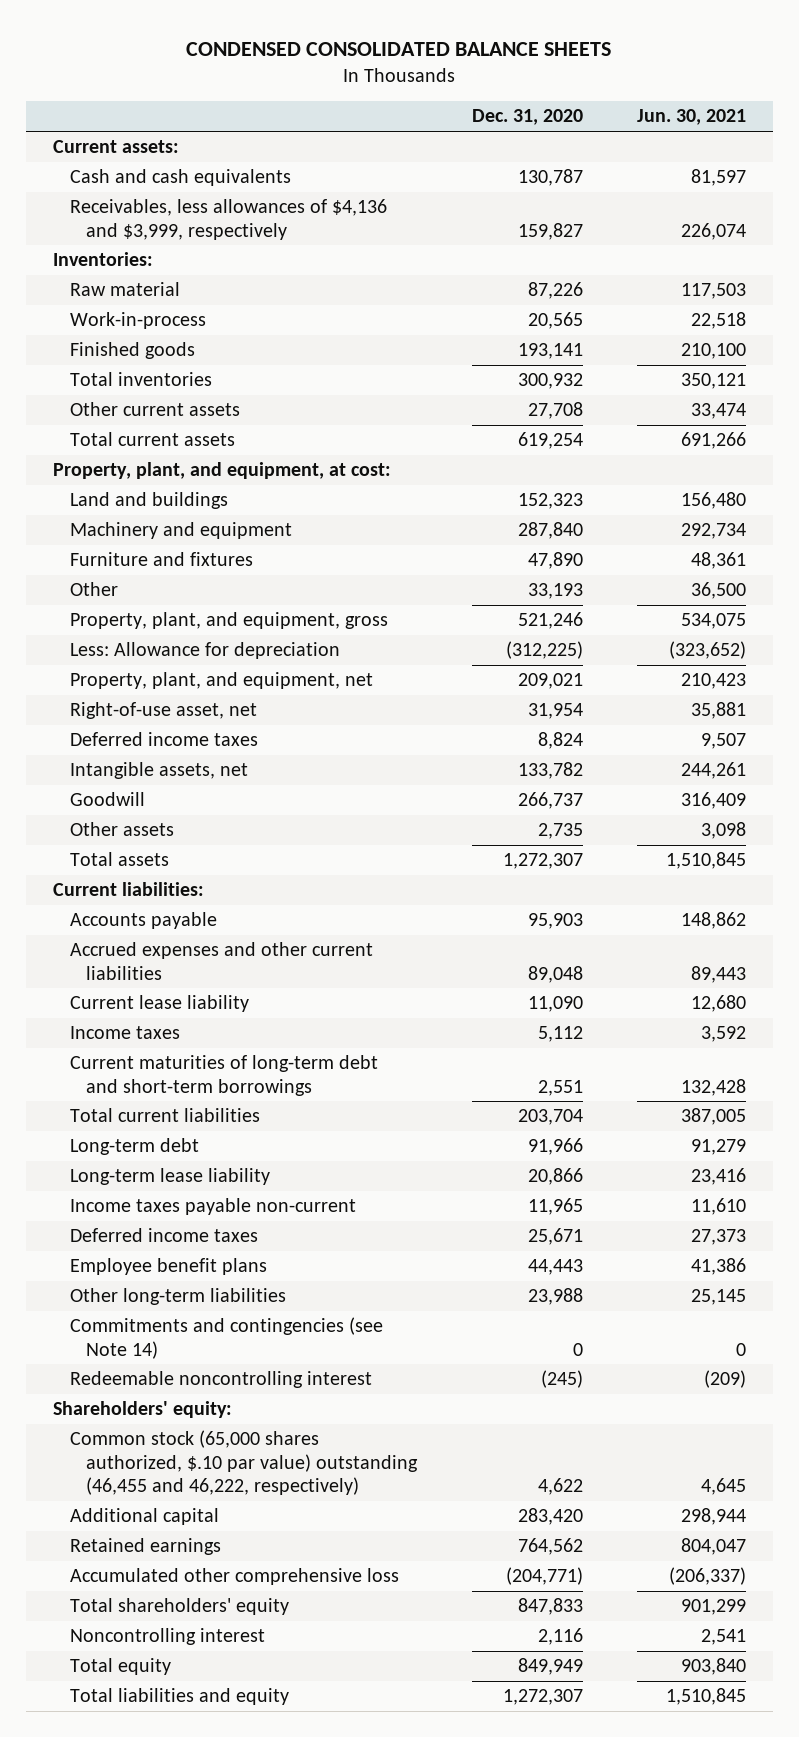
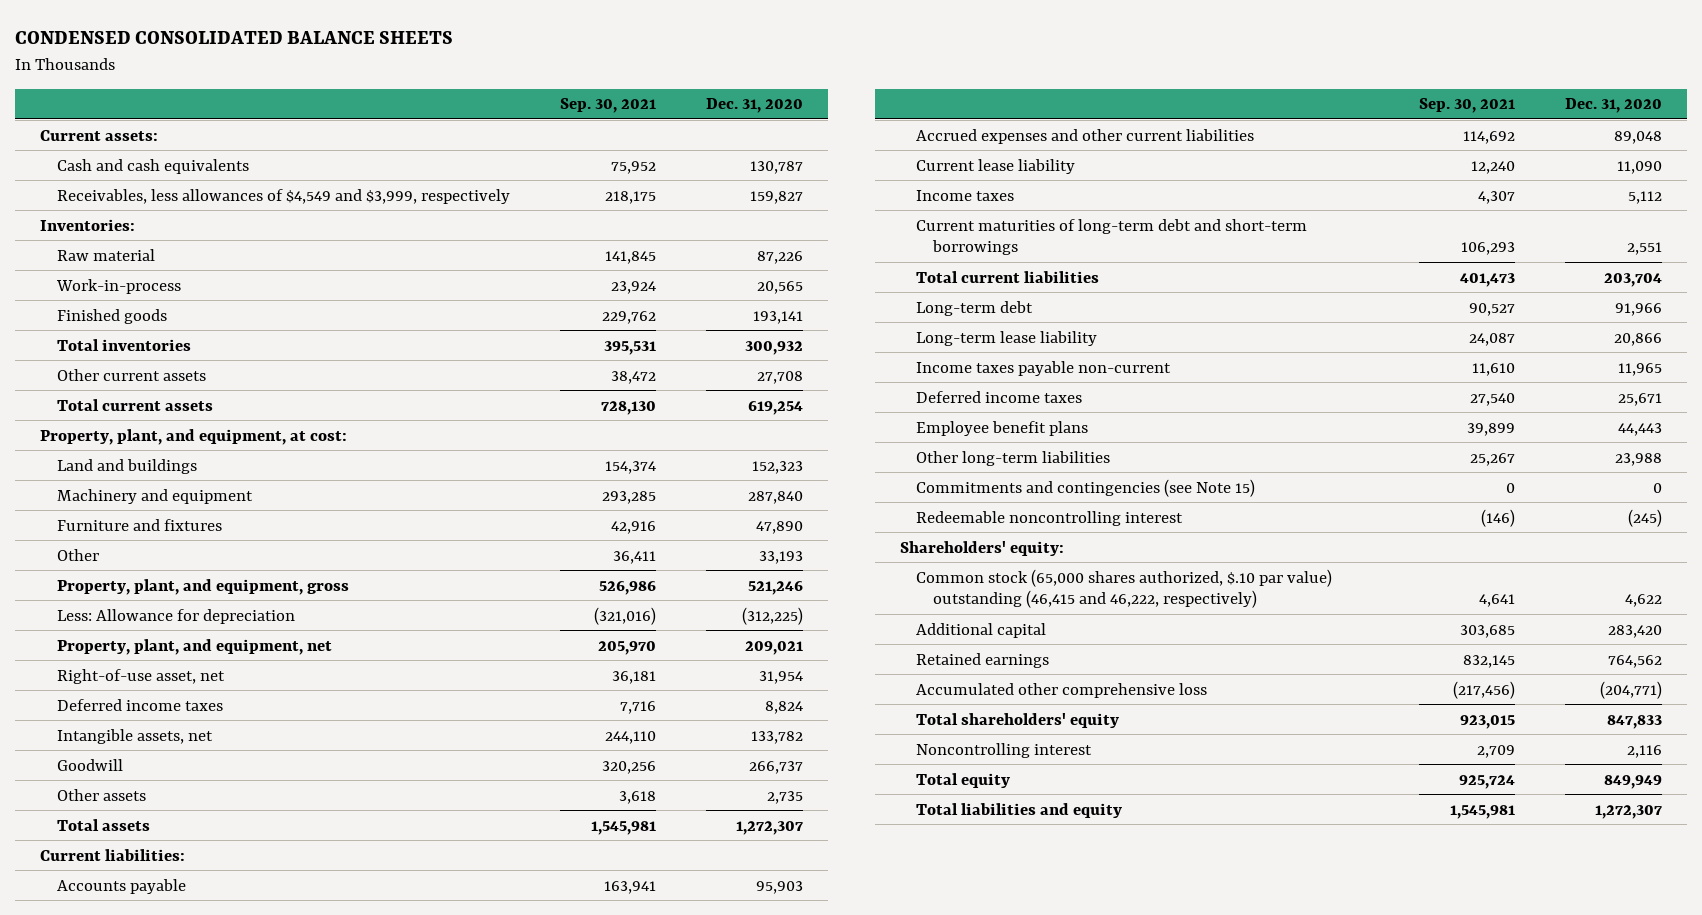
[636,109,746,126] Jun. 30, 2021 -> none
none -> [559,98,656,114] Sep. 30, 2021
[69,199,387,240] Receivables, less allowances of $4,136 and $3,999, respectively -> [56,188,510,204] Receivables, less allowances of $4,549 and $3,999, respectively
[69,1317,383,1359] Commitments and contingencies (see Note 14) -> [916,478,1256,497] Commitments and contingencies (see Note 15)
[69,1430,419,1496] Common stock (65,000 shares authorized, $.10 par value) outstanding (46,455 and 46,222, respectively) -> [916,568,1333,609] Common stock (65,000 shares authorized, $.10 par value) outstanding (46,415 and 46,222, respectively)

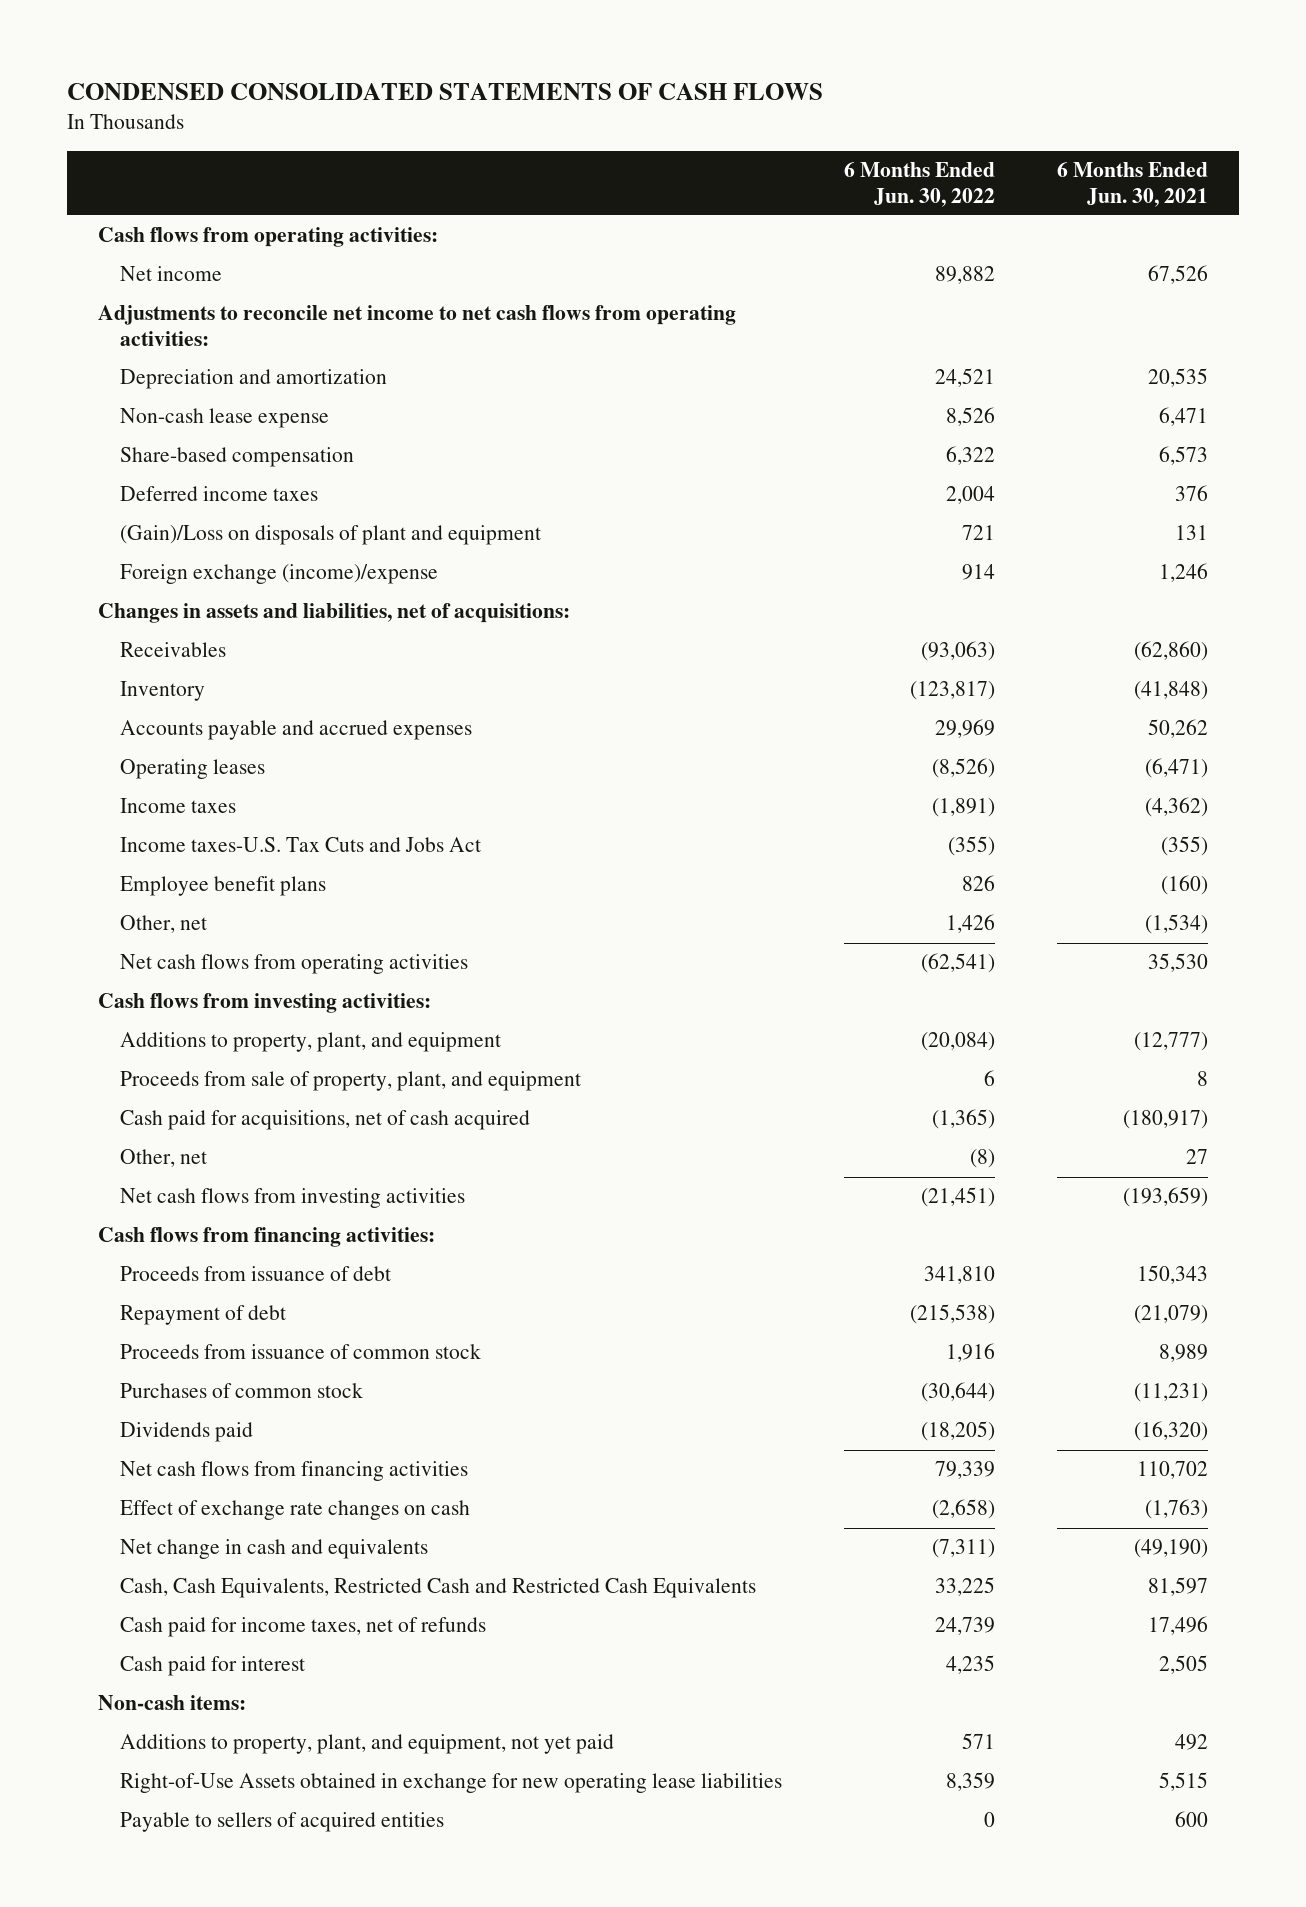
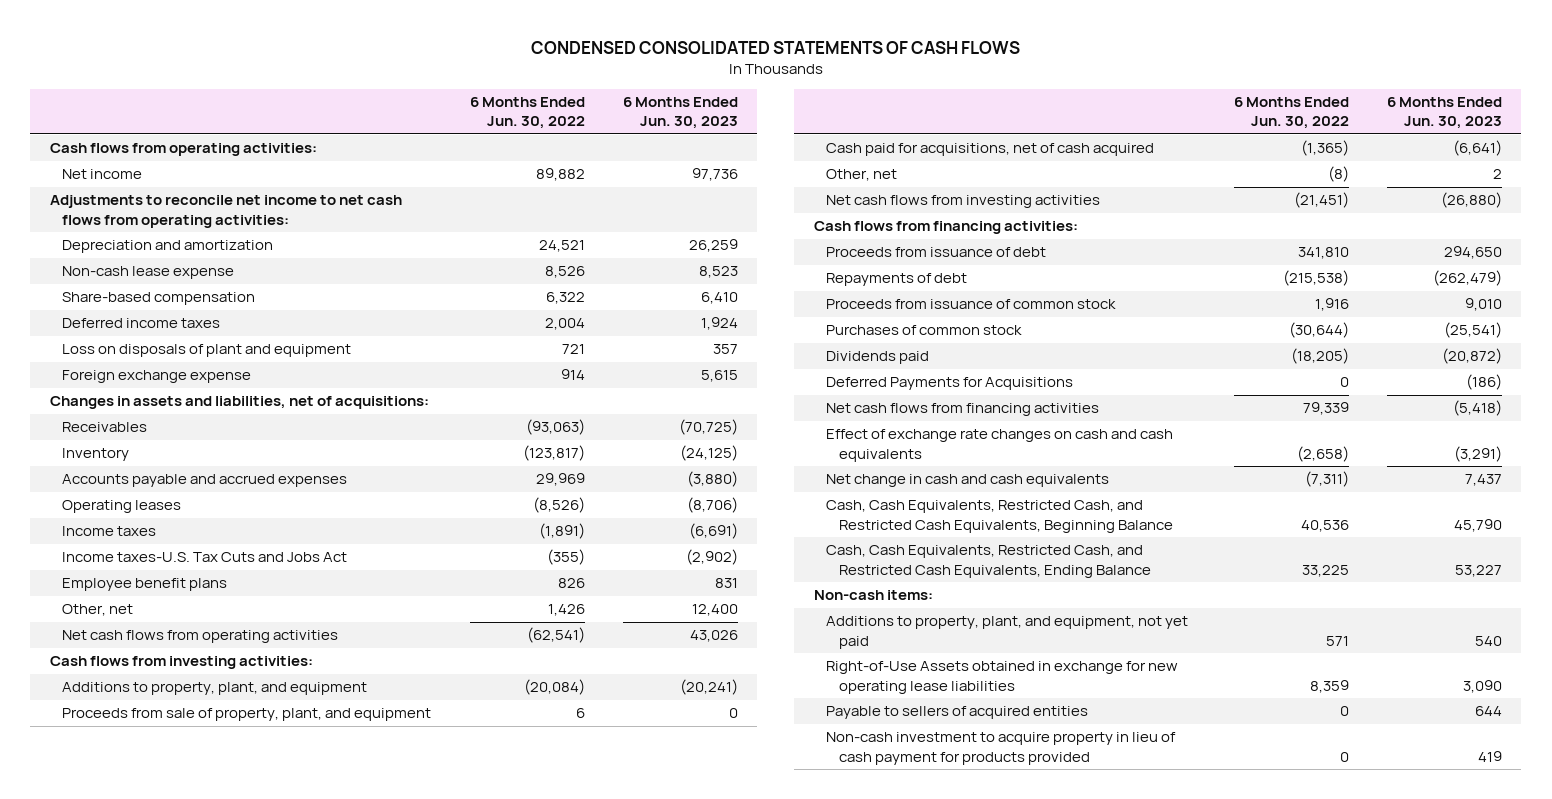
[1057,162,1209,207] 6 Months Ended Jun. 30, 2021 -> none
none -> [622,97,738,130] 6 Months Ended Jun. 30, 2023
[120,525,542,546] (Gain)/Loss on disposals of plant and equipment -> [62,344,352,358] Loss on disposals of plant and equipment
[120,564,439,585] Foreign exchange (income)/expense -> [62,370,252,384] Foreign exchange expense
[120,1305,287,1326] Repayment of debt -> [826,273,968,287] Repayments of debt
none -> [826,377,1074,391] Deferred Payments for Acquisitions
[120,1617,487,1638] Cash paid for income taxes, net of refunds -> none
[120,1656,306,1677] Cash paid for interest -> none
[120,1500,471,1521] Effect of exchange rate changes on cash -> [826,429,1174,462] Effect of exchange rate changes on cash and cash equivalents
[120,1539,429,1560] Net change in cash and equivalents -> [826,474,1110,488] Net change in cash and cash equivalents
[120,1578,757,1599] Cash, Cash Equivalents, Restricted Cash and Restricted Cash Equivalents -> [826,500,1174,533] Cash, Cash Equivalents, Restricted Cash, and Restricted Cash Equivalents, Beginning Balance
[935,1577,996,1597] 33,225 -> [1300,519,1349,532] 40,536
none -> [826,545,1152,578] Cash, Cash Equivalents, Restricted Cash, and Restricted Cash Equivalents, Ending Balance
none -> [826,732,1177,765] Non-cash investment to acquire property in lieu of cash payment for products provided

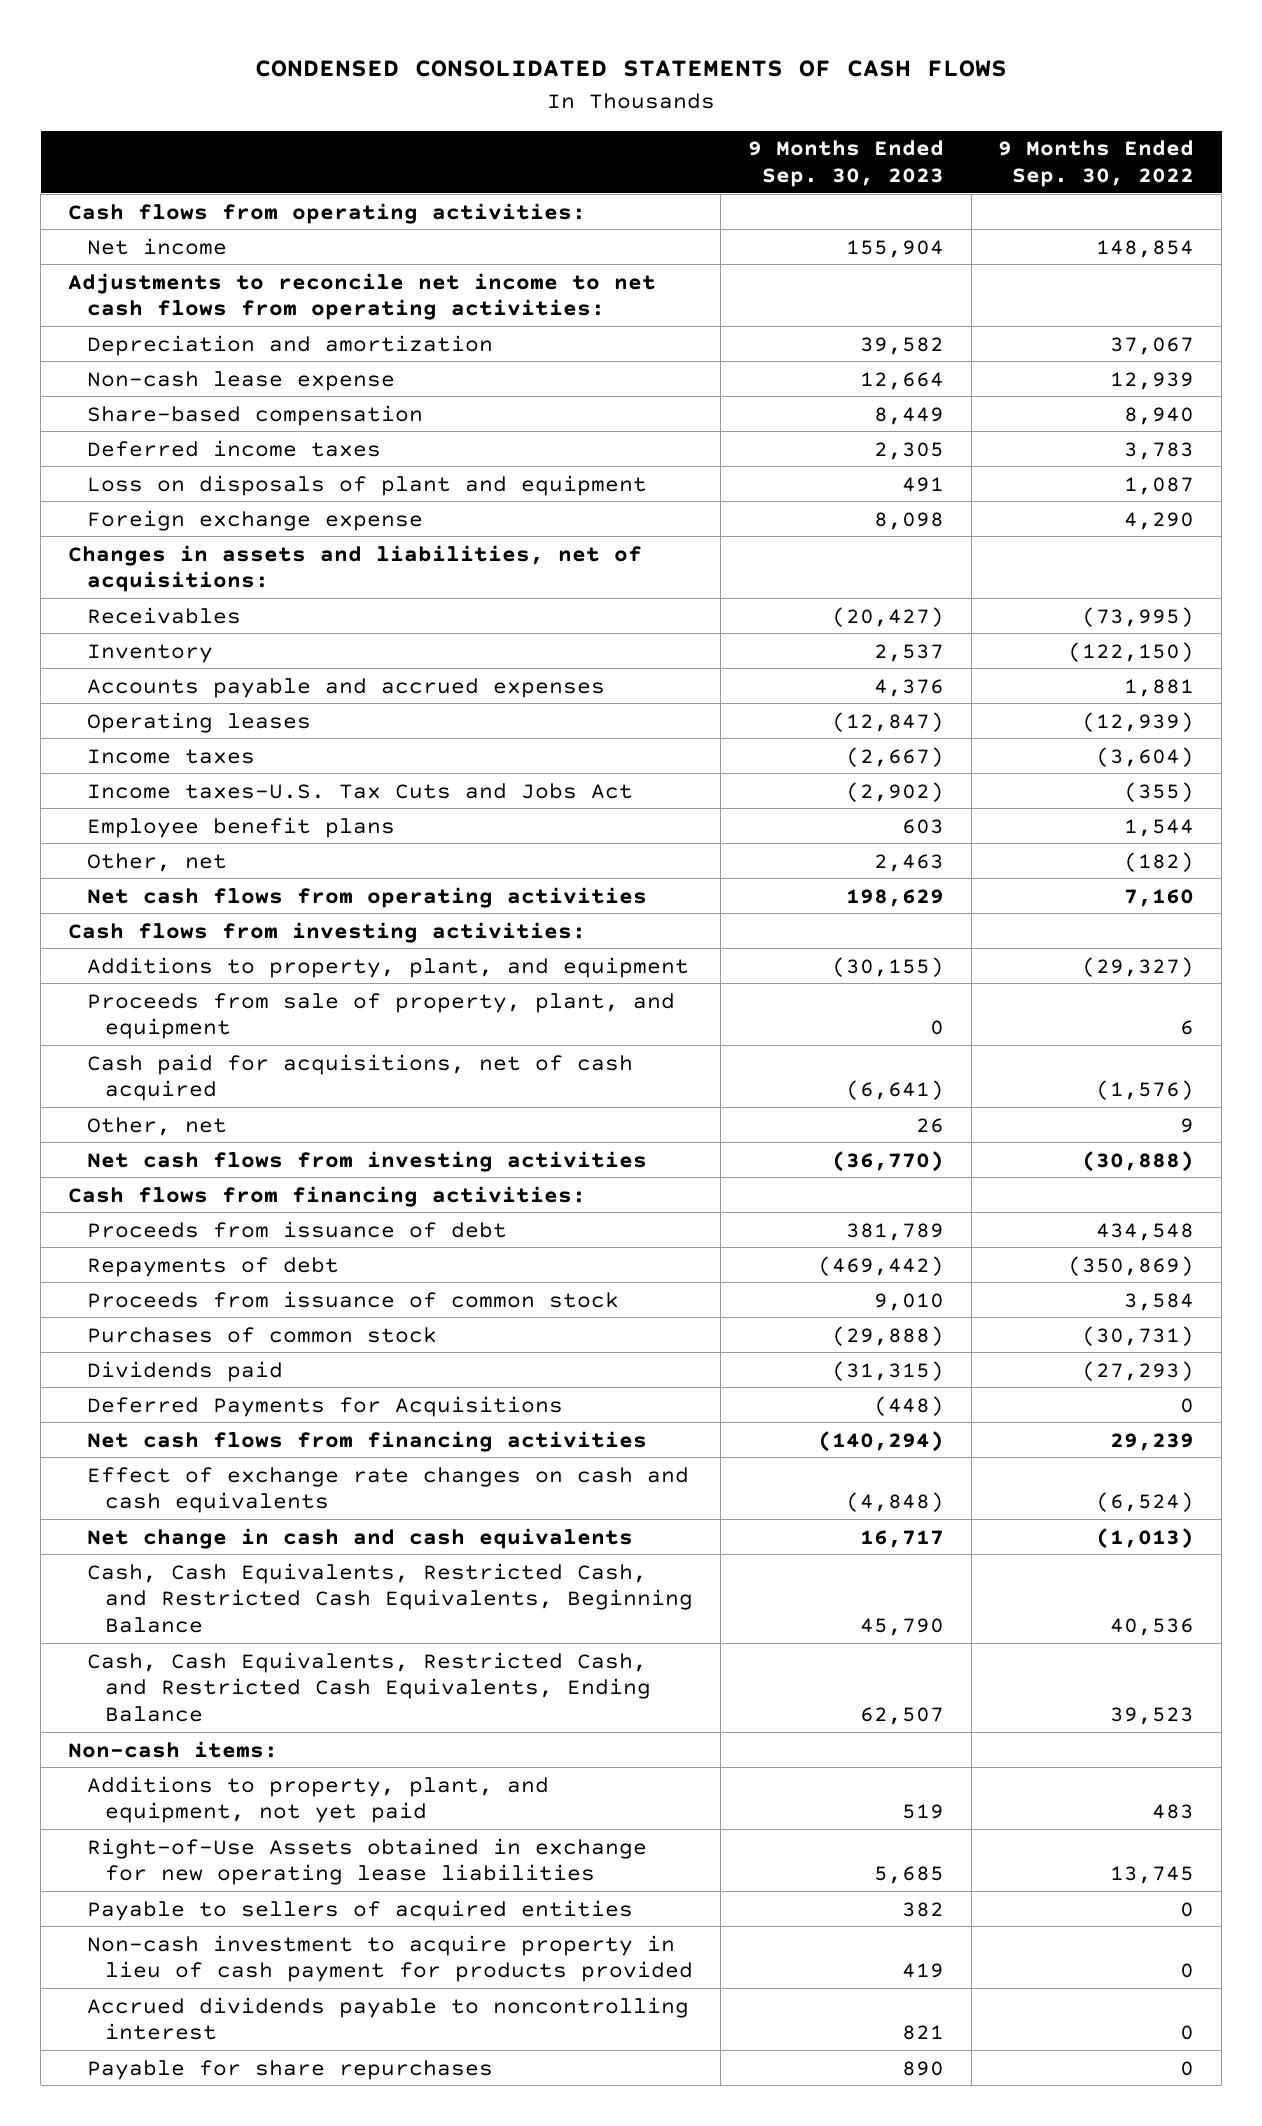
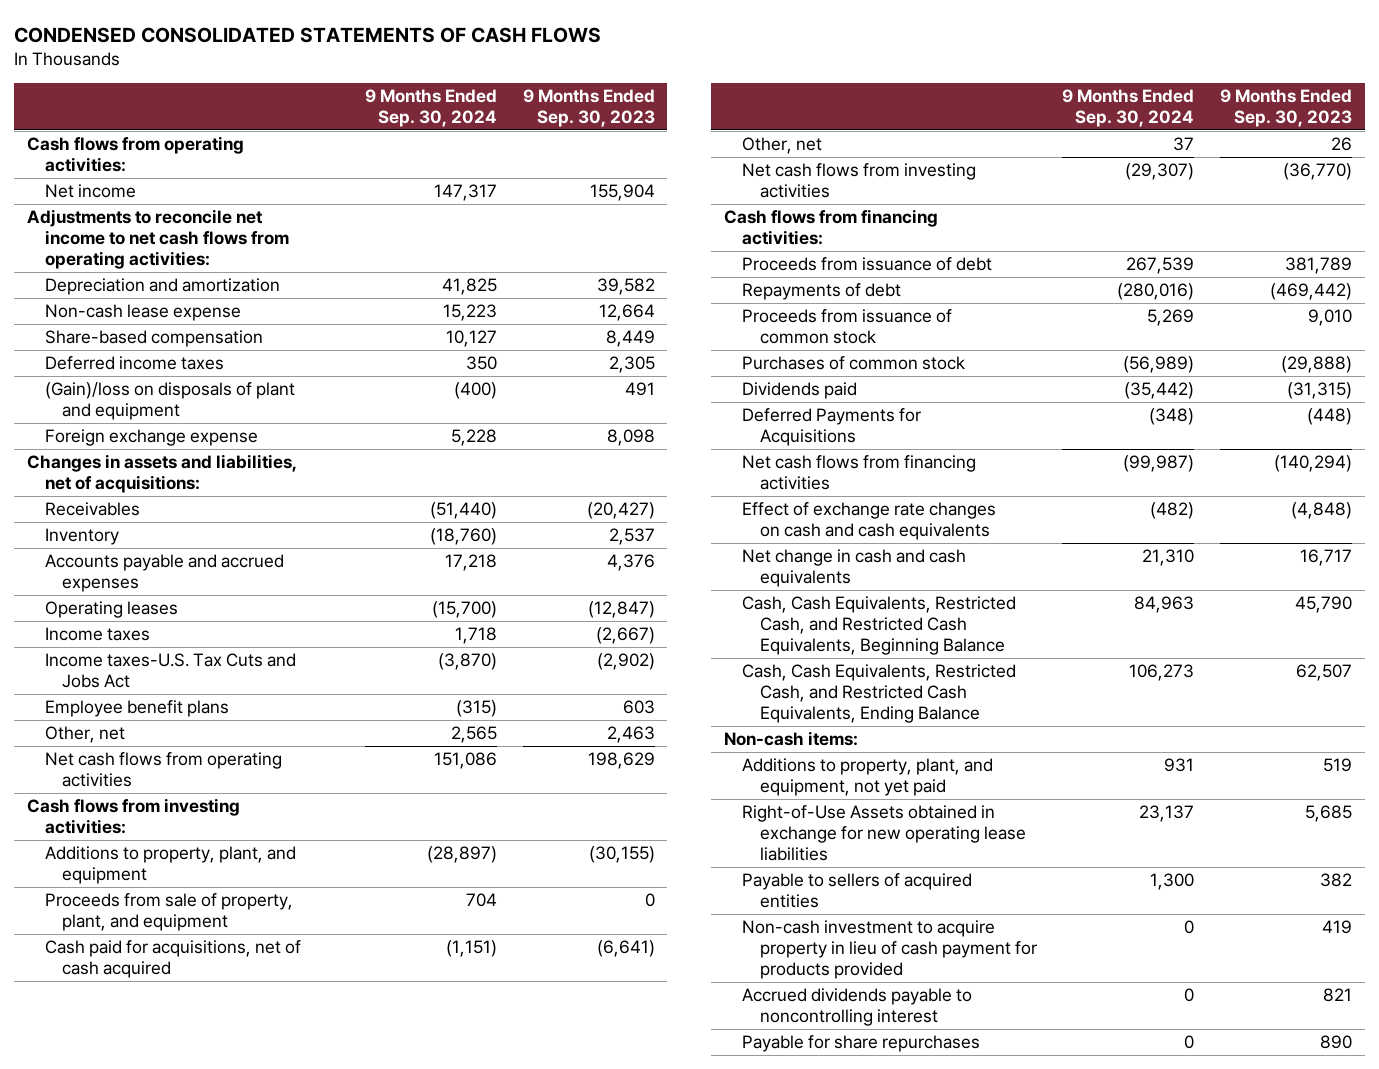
[998,140,1195,188] 9 Months Ended Sep. 30, 2022 -> none
none -> [365,88,498,128] 9 Months Ended Sep. 30, 2024
[86,474,647,496] Loss on disposals of plant and equipment -> [44,382,295,421] (Gain)/loss on disposals of plant and equipment

